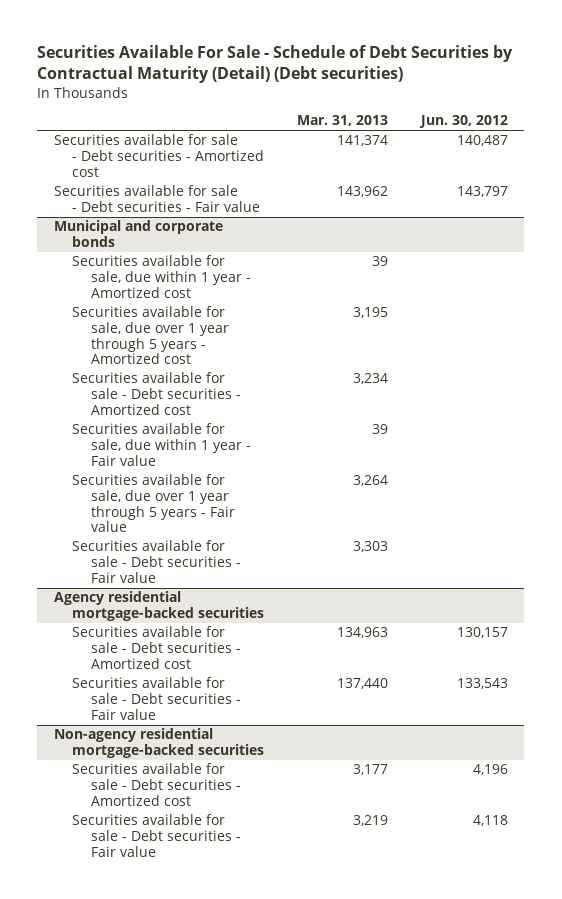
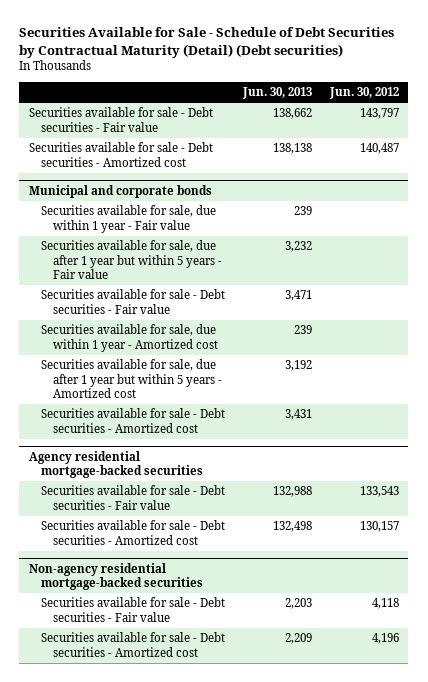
[37,45,514,84] Securities Available For Sale - Schedule of Debt Securities by Contractual Maturity (Detail) (Debt securities) -> [19,27,395,58] Securities Available for Sale - Schedule of Debt Securities by Contractual Maturity (Detail) (Debt securities)
[297,115,389,127] Mar. 31, 2013 -> none
none -> [241,86,312,99] Jun. 30, 2013
[53,134,265,177] Securities available for sale - Debt securities - Amortized cost -> [28,142,213,167] Securities available for sale - Debt securities - Amortized cost
[72,306,229,365] Securities available for sale, due over 1 year through 5 years - Amortized cost -> none
[72,474,235,533] Securities available for sale, due over 1 year through 5 years - Fair value -> [40,240,222,280] Securities available for sale, due after 1 year but within 5 years - Fair value
[72,255,251,298] Securities available for sale, due within 1 year - Amortized cost -> [40,324,218,352] Securities available for sale, due within 1 year - Amortized cost
none -> [40,359,222,399] Securities available for sale, due after 1 year but within 5 years - Amortized cost
[72,372,241,415] Securities available for sale - Debt securities - Amortized cost -> [40,408,225,433] Securities available for sale - Debt securities - Amortized cost
[72,626,241,669] Securities available for sale - Debt securities - Amortized cost -> [40,520,225,545] Securities available for sale - Debt securities - Amortized cost
[72,763,241,806] Securities available for sale - Debt securities - Amortized cost -> [40,632,225,657] Securities available for sale - Debt securities - Amortized cost

